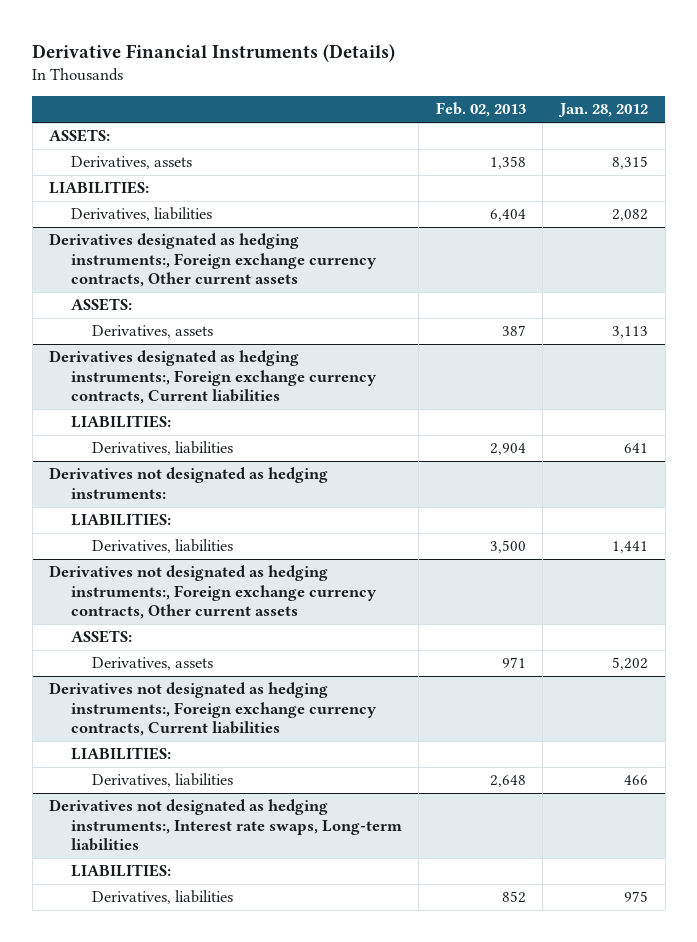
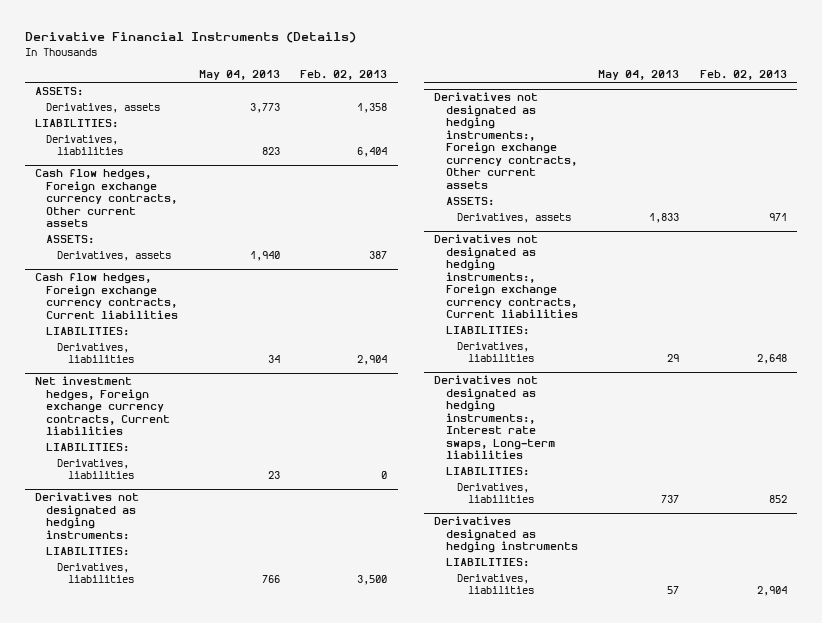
[558,103,649,118] Jan. 28, 2012 -> none
none -> [198,70,280,81] May 04, 2013
[49,233,377,288] Derivatives designated as hedging instruments:, Foreign exchange currency contracts, Other current assets -> none
none -> [35,169,178,228] Cash flow hedges, Foreign exchange currency contracts, Other current assets
[49,350,377,405] Derivatives designated as hedging instruments:, Foreign exchange currency contracts, Current liabilities -> none
none -> [35,273,179,319] Cash flow hedges, Foreign exchange currency contracts, Current liabilities
none -> [35,376,171,436] Net investment hedges, Foreign exchange currency contracts, Current liabilities
none -> [46,442,130,452] LIABILITIES:
none -> [57,458,135,480] Derivatives, liabilities
none -> [434,516,578,554] Derivatives designated as hedging instruments
none -> [445,557,529,567] LIABILITIES:
none -> [456,573,534,595] Derivatives, liabilities

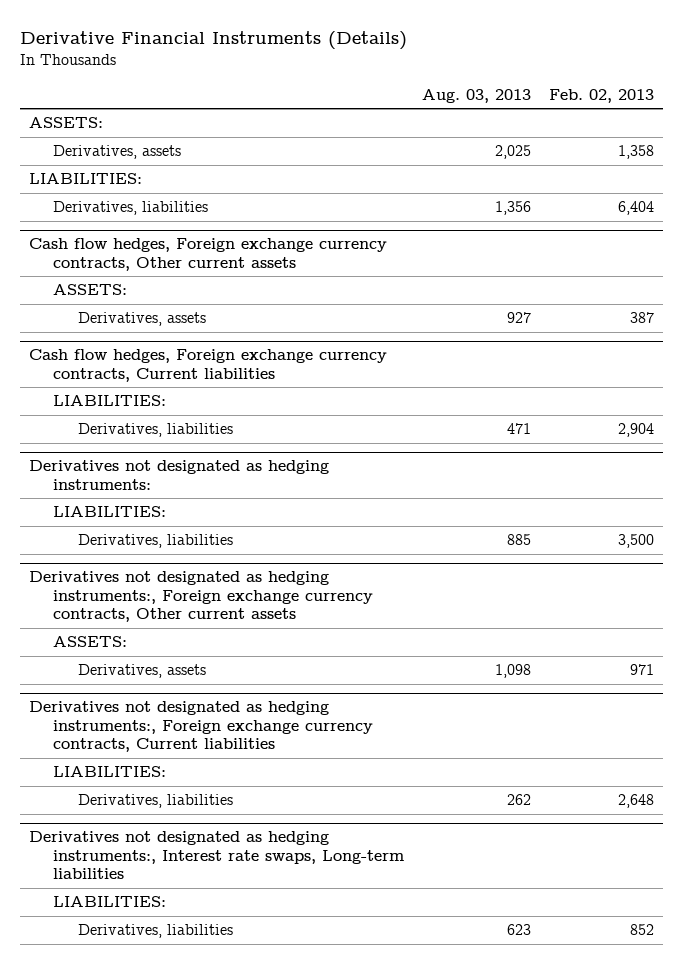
[198,70,280,81] May 04, 2013 -> none
none -> [422,88,532,103] Aug. 03, 2013
[35,376,171,436] Net investment hedges, Foreign exchange currency contracts, Current liabilities -> none
[46,442,130,452] LIABILITIES: -> none
[57,458,135,480] Derivatives, liabilities -> none
[434,516,578,554] Derivatives designated as hedging instruments -> none
[445,557,529,567] LIABILITIES: -> none
[456,573,534,595] Derivatives, liabilities -> none

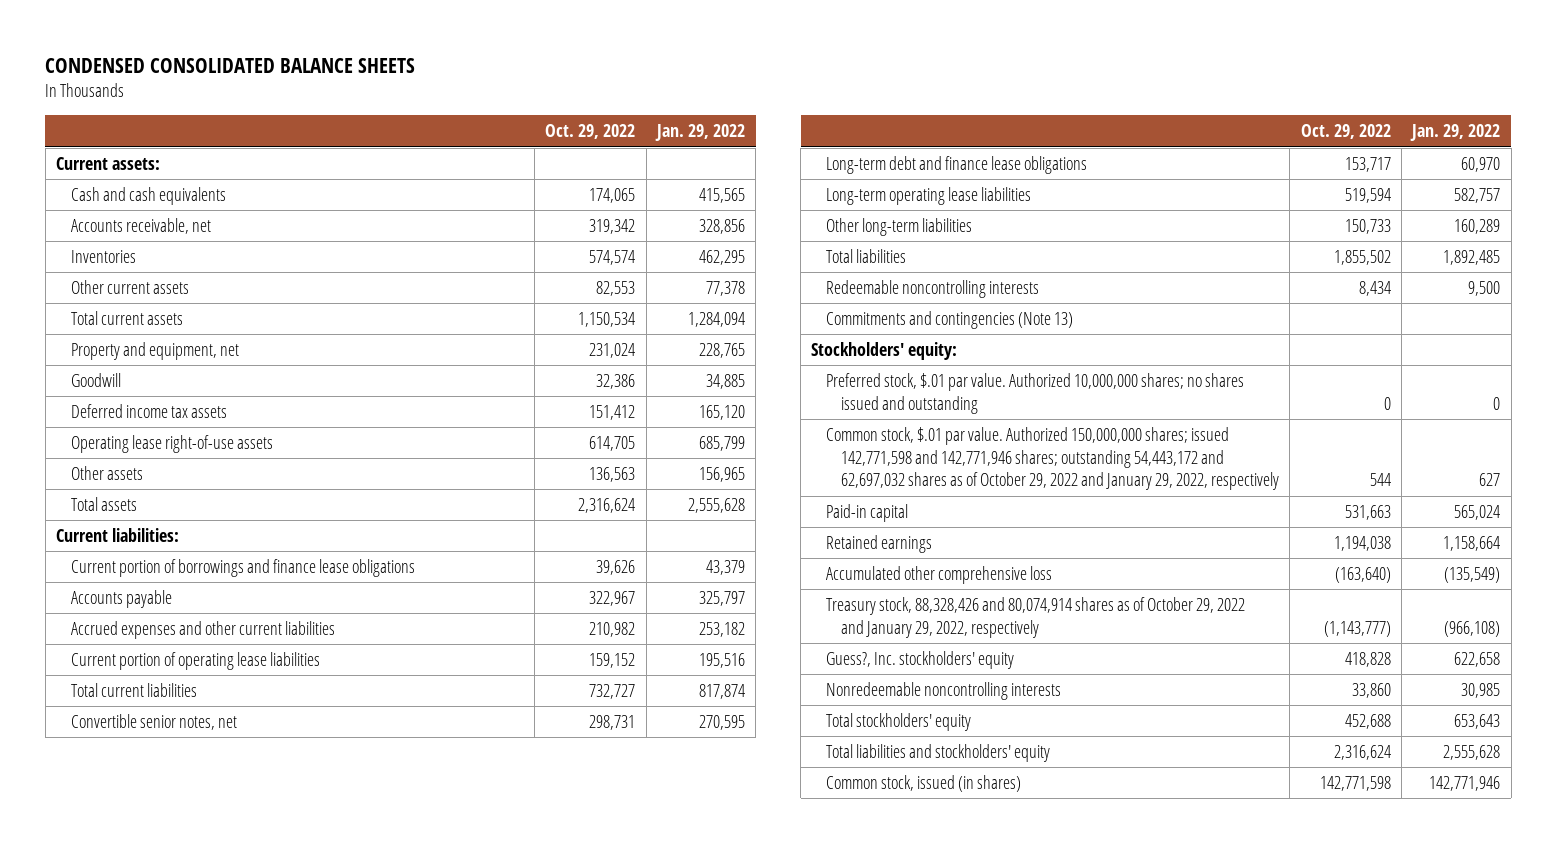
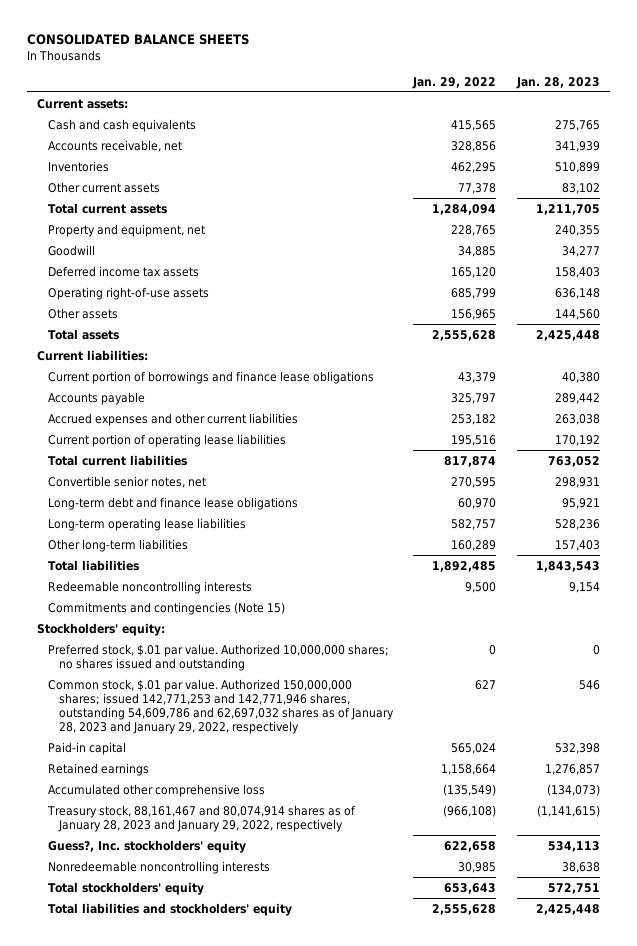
[45,58,416,74] CONDENSED CONSOLIDATED BALANCE SHEETS -> [26,34,249,46] CONSOLIDATED BALANCE SHEETS
[545,124,636,140] Oct. 29, 2022 -> none
none -> [515,76,600,89] Jan. 28, 2023
[70,434,273,453] Operating lease right-of-use assets -> [47,286,209,300] Operating right-of-use assets
[826,310,1074,329] Commitments and contingencies (Note 13) -> [47,601,285,615] Commitments and contingencies (Note 15)
[826,426,1280,491] Common stock, $.01 par value. Authorized 150,000,000 shares; issued 142,771,598 and 142,771,946 shares; outstanding 54,443,172 and 62,697,032 shares as of October 29, 2022 and January 29, 2022, respectively -> [47,678,394,735] Common stock, $.01 par value. Authorized 150,000,000 shares; issued 142,771,253 and 142,771,946 shares, outstanding 54,609,786 and 62,697,032 shares as of January 28, 2023 and January 29, 2022, respectively
[826,596,1246,638] Treasury stock, 88,328,426 and 80,074,914 shares as of October 29, 2022 and January 29, 2022, respectively -> [46,804,356,832] Treasury stock, 88,161,467 and 80,074,914 shares as of January 28, 2023 and January 29, 2022, respectively
[826,774,1022,792] Common stock, issued (in shares) -> none

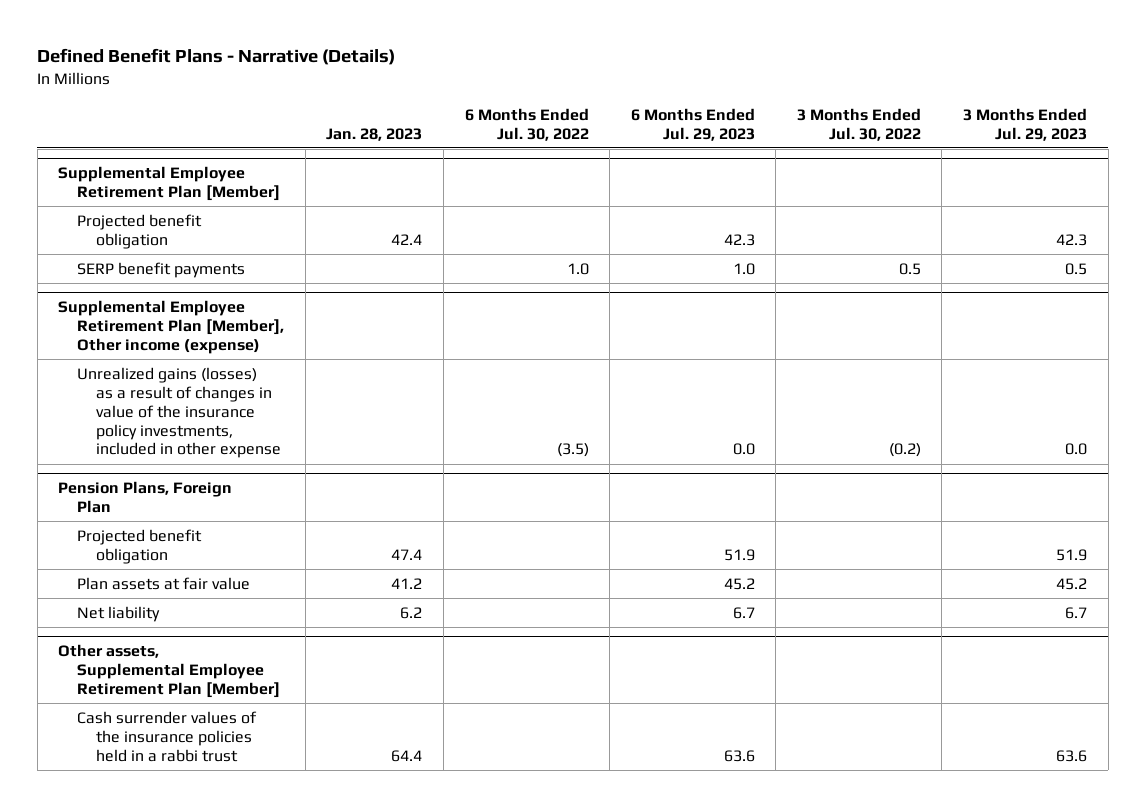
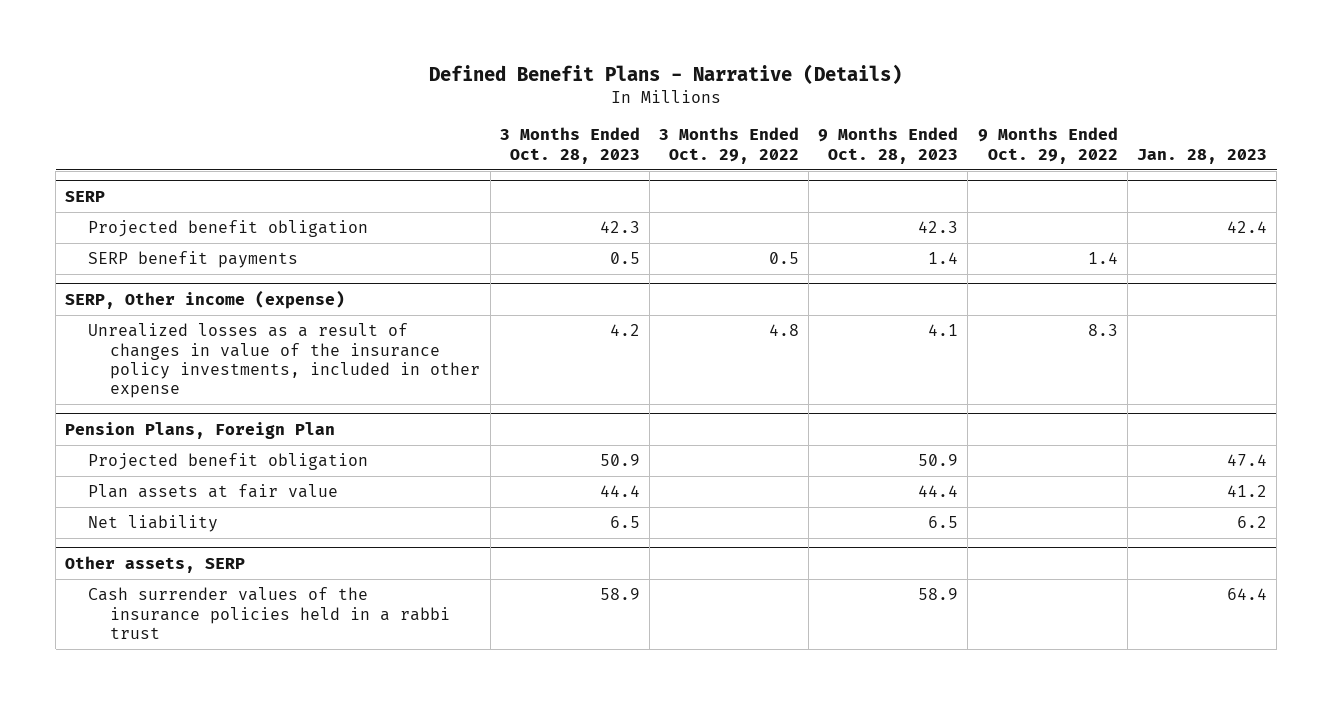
[464,107,589,141] 6 Months Ended Jul. 30, 2022 -> none
[630,107,755,141] 6 Months Ended Jul. 29, 2023 -> none
[796,107,921,141] 3 Months Ended Jul. 30, 2022 -> none
[963,107,1088,141] 3 Months Ended Jul. 29, 2023 -> none
none -> [499,127,640,164] 3 Months Ended Oct. 28, 2023
none -> [659,127,800,164] 3 Months Ended Oct. 29, 2022
none -> [818,127,959,164] 9 Months Ended Oct. 28, 2023
none -> [977,127,1118,164] 9 Months Ended Oct. 29, 2022
[58,166,281,202] Supplemental Employee Retirement Plan [Member] -> [65,191,106,203] SERP
[58,300,285,355] Supplemental Employee Retirement Plan [Member], Other income (expense) -> none
none -> [65,290,346,310] SERP, Other income (expense)
[77,366,282,459] Unrealized gains (losses) as a result of changes in value of the insurance policy investments, included in other expense -> [87,323,481,399] Unrealized losses as a result of changes in value of the insurance policy investments, included in other expense
[58,644,281,699] Other assets, Supplemental Employee Retirement Plan [Member] -> none
none -> [65,556,246,574] Other assets, SERP

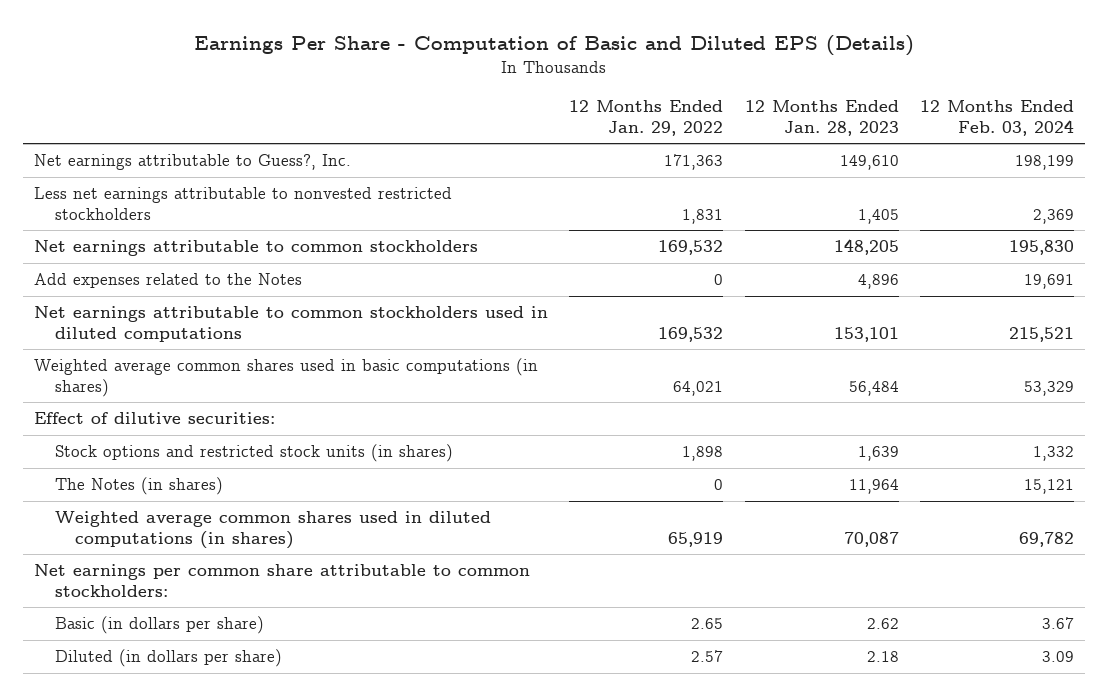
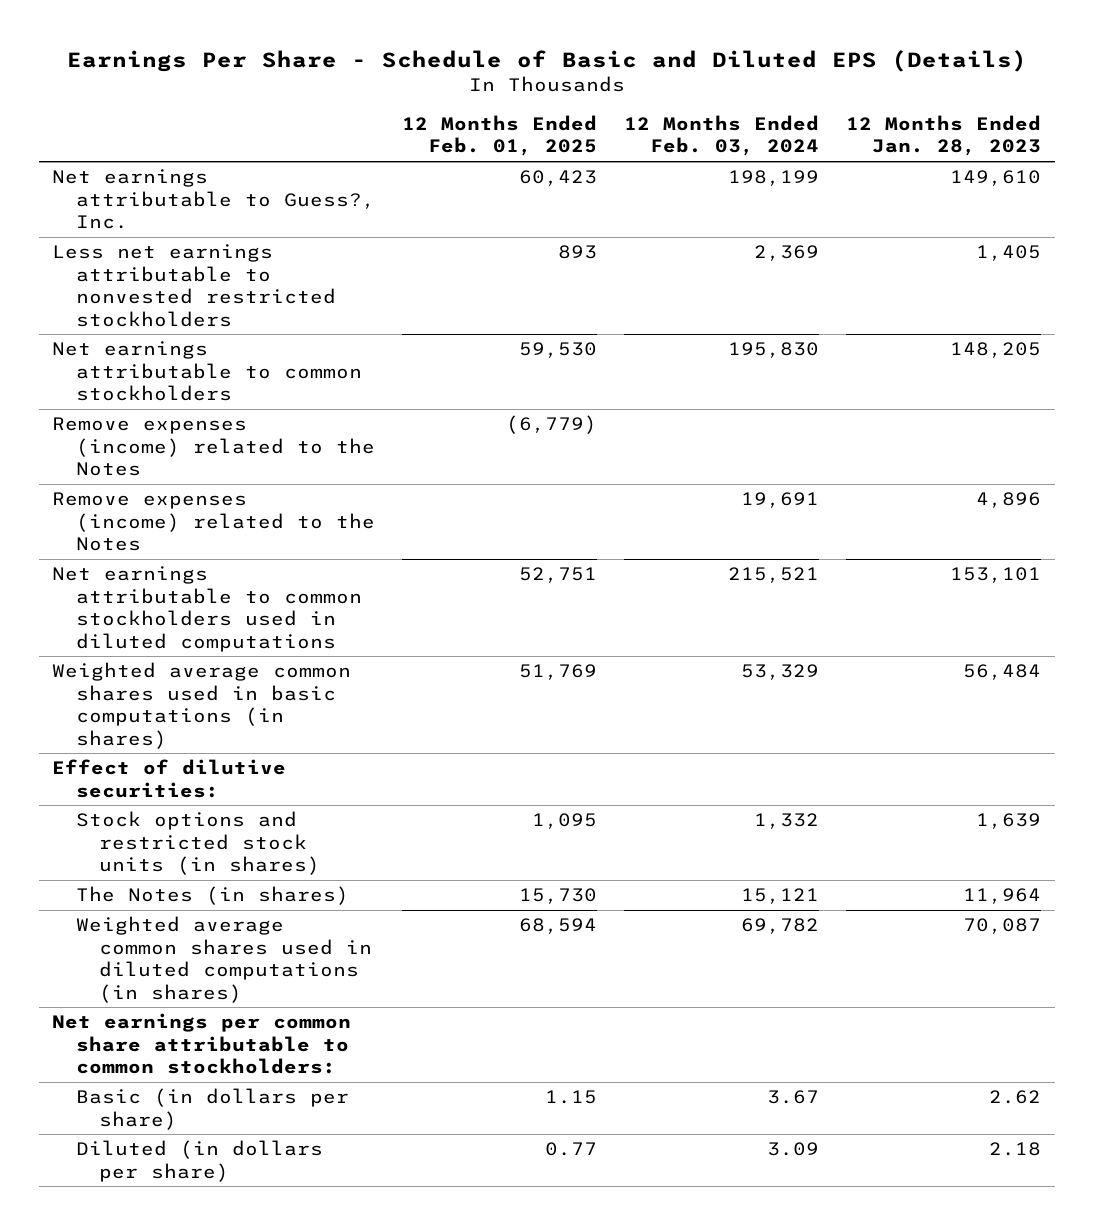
[193,34,914,56] Earnings Per Share - Computation of Basic and Diluted EPS (Details) -> [66,49,1027,72] Earnings Per Share - Schedule of Basic and Diluted EPS (Details)
[569,100,724,136] 12 Months Ended Jan. 29, 2022 -> none
none -> [401,114,597,157] 12 Months Ended Feb. 01, 2025
none -> [52,417,375,477] Remove expenses (income) related to the Notes
[33,273,302,289] Add expenses related to the Notes -> [52,492,375,552] Remove expenses (income) related to the Notes

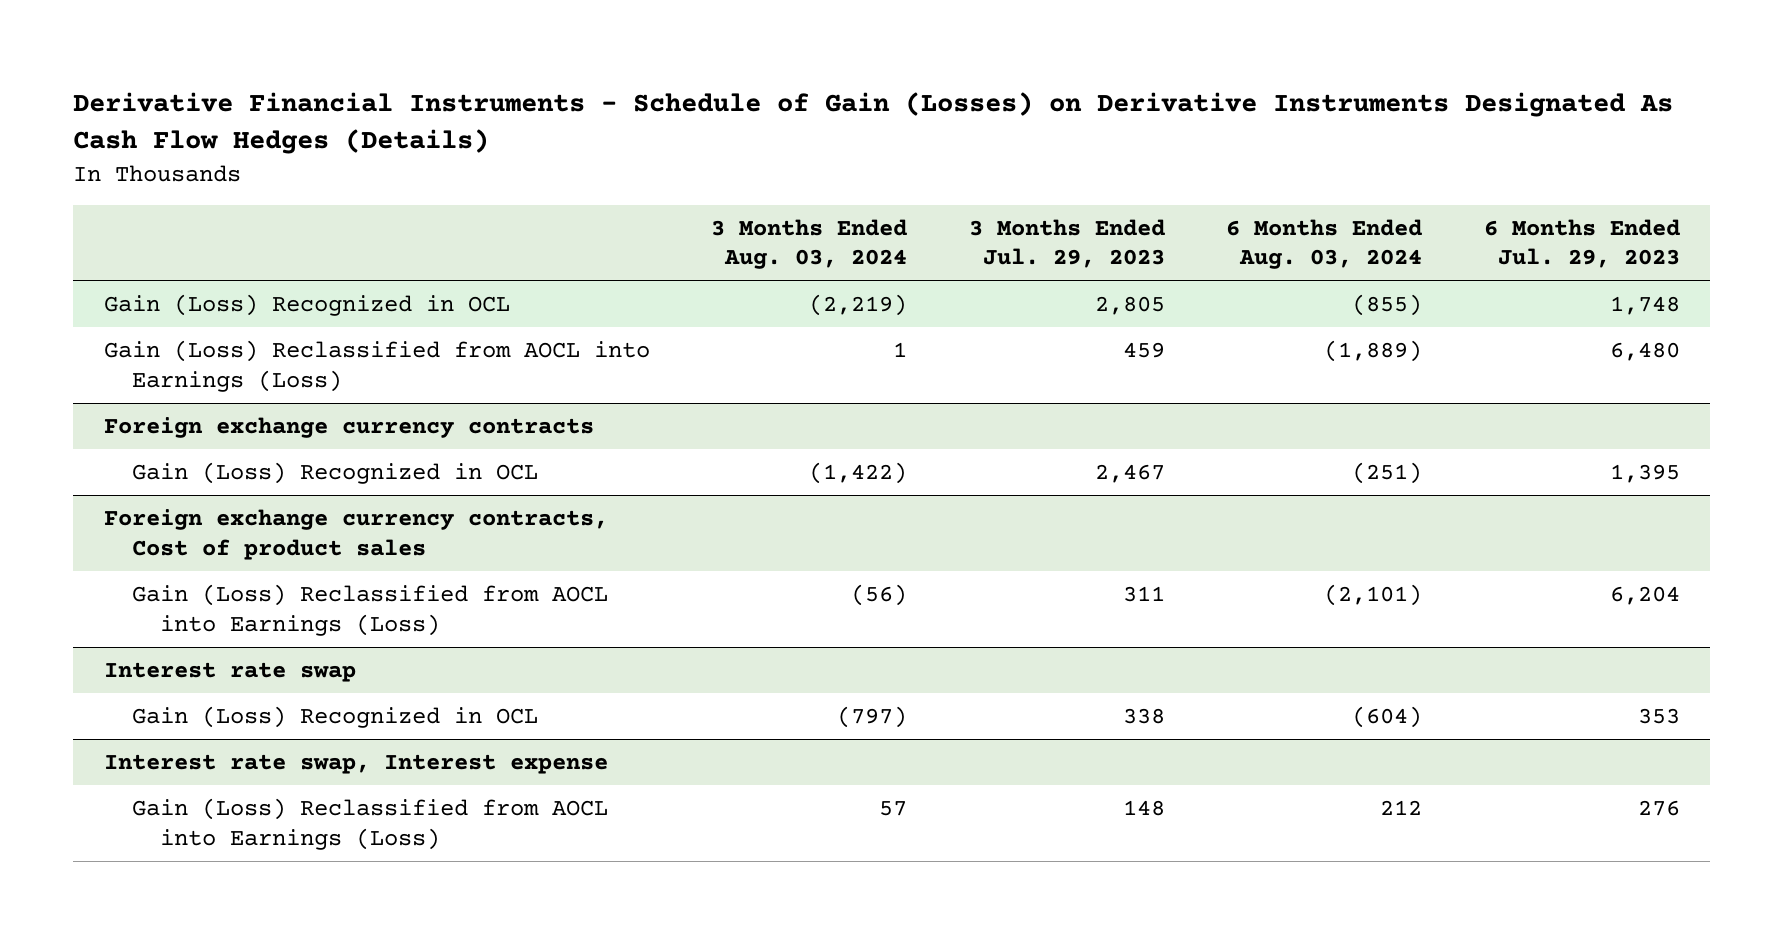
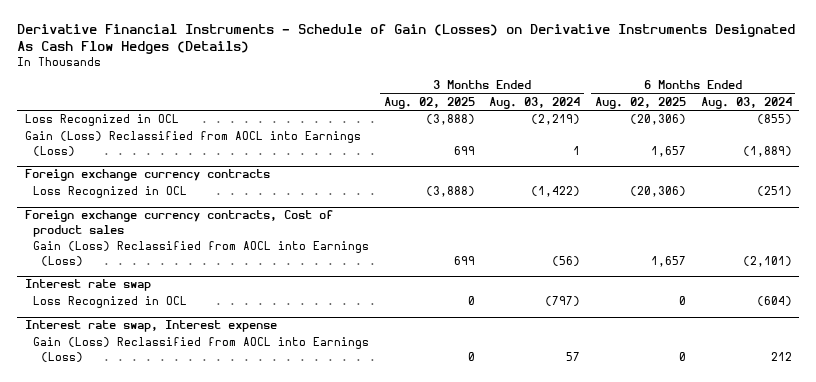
[968,218,1165,269] 3 Months Ended Jul. 29, 2023 -> none
[1483,218,1680,269] 6 Months Ended Jul. 29, 2023 -> none
none -> [383,97,475,110] Aug. 02, 2025
none -> [594,97,686,110] Aug. 02, 2025
[104,293,511,316] Gain (Loss) Recognized in OCL -> [24,114,179,127] Loss Recognized in OCL
[132,461,539,484] Gain (Loss) Recognized in OCL -> [33,186,188,199] Loss Recognized in OCL
[132,705,539,728] Gain (Loss) Recognized in OCL -> [33,296,188,309] Loss Recognized in OCL

